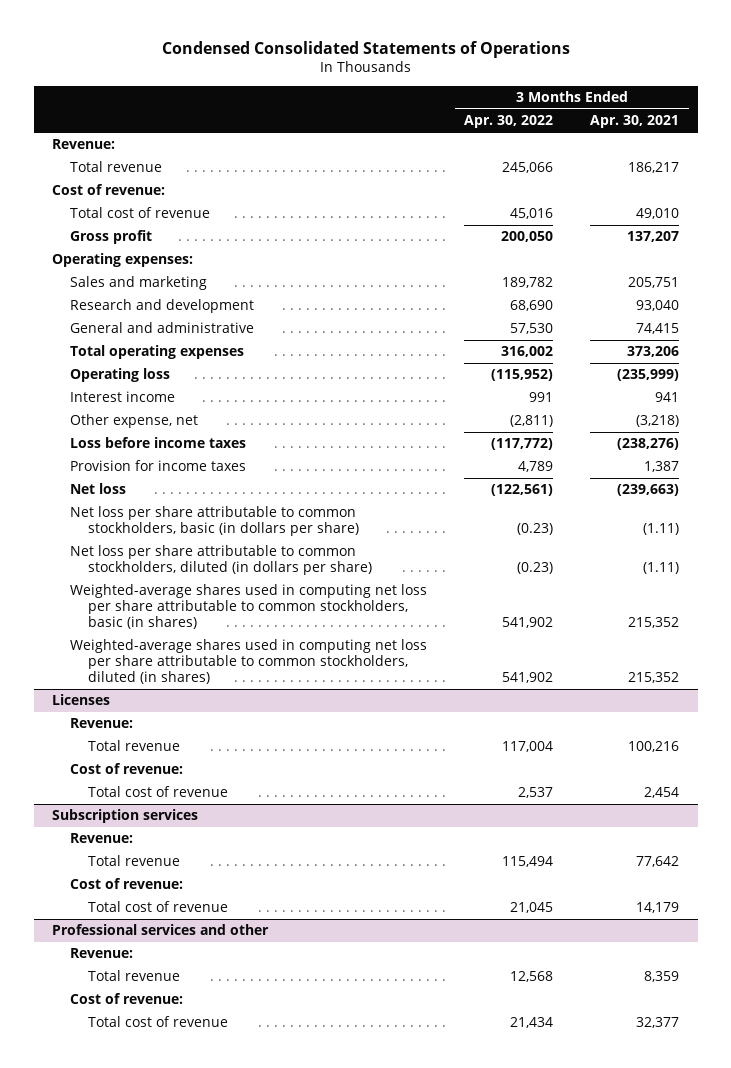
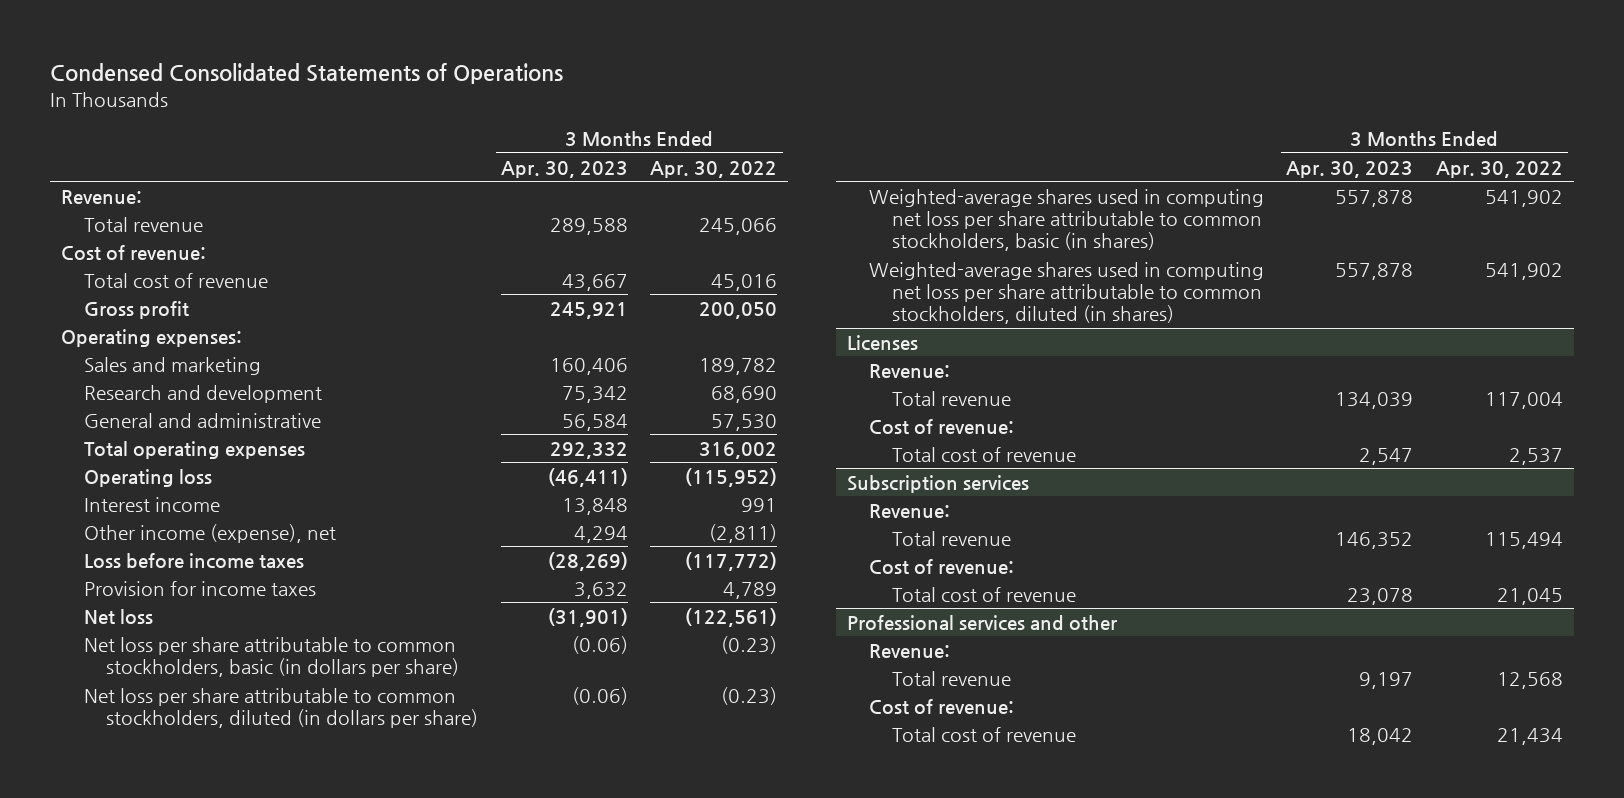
[590,115,680,129] Apr. 30, 2021 -> none
none -> [501,160,629,178] Apr. 30, 2023
[70,414,199,429] Other expense, net -> [83,523,336,543] Other income (expense), net

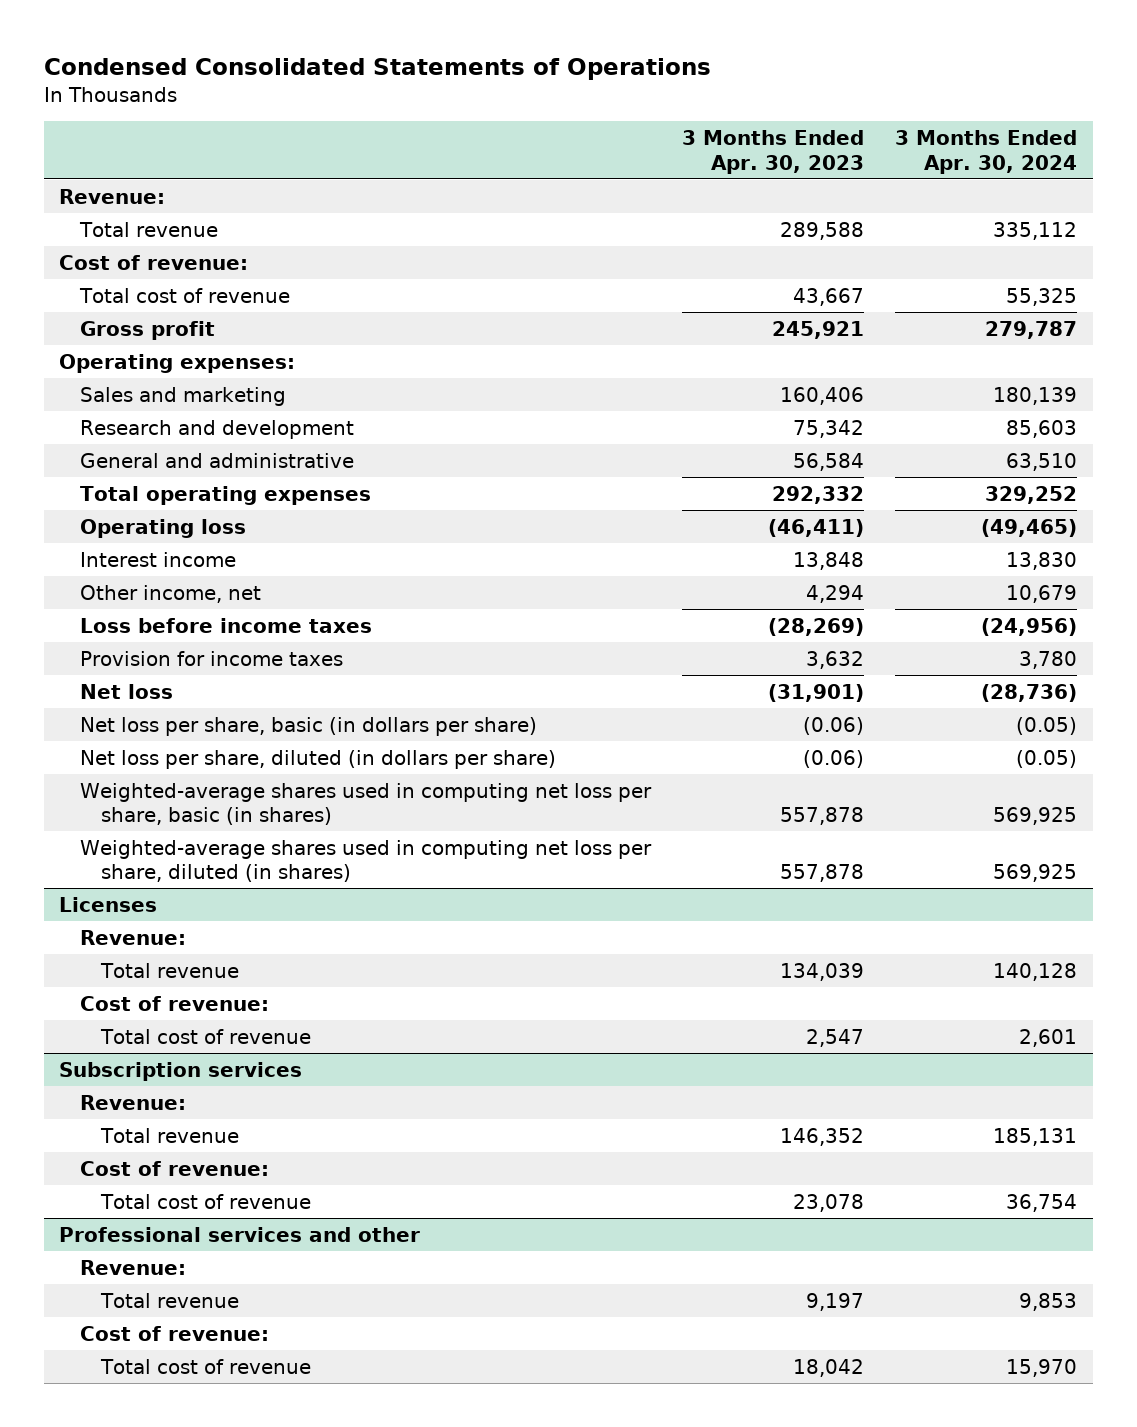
[650,160,778,178] Apr. 30, 2022 -> none
none -> [895,129,1078,174] 3 Months Ended Apr. 30, 2024
[83,523,336,543] Other income (expense), net -> [80,584,262,603] Other income, net
[83,636,460,677] Net loss per share attributable to common stockholders, basic (in dollars per share) -> [80,716,538,736] Net loss per share, basic (in dollars per share)
[83,687,479,728] Net loss per share attributable to common stockholders, diluted (in dollars per share) -> [80,749,557,769] Net loss per share, diluted (in dollars per share)
[869,188,1265,252] Weighted-average shares used in computing net loss per share attributable to common stockholders, basic (in shares) -> [80,782,653,826] Weighted-average shares used in computing net loss per share, basic (in shares)
[869,261,1265,325] Weighted-average shares used in computing net loss per share attributable to common stockholders, diluted (in shares) -> [80,839,653,883] Weighted-average shares used in computing net loss per share, diluted (in shares)

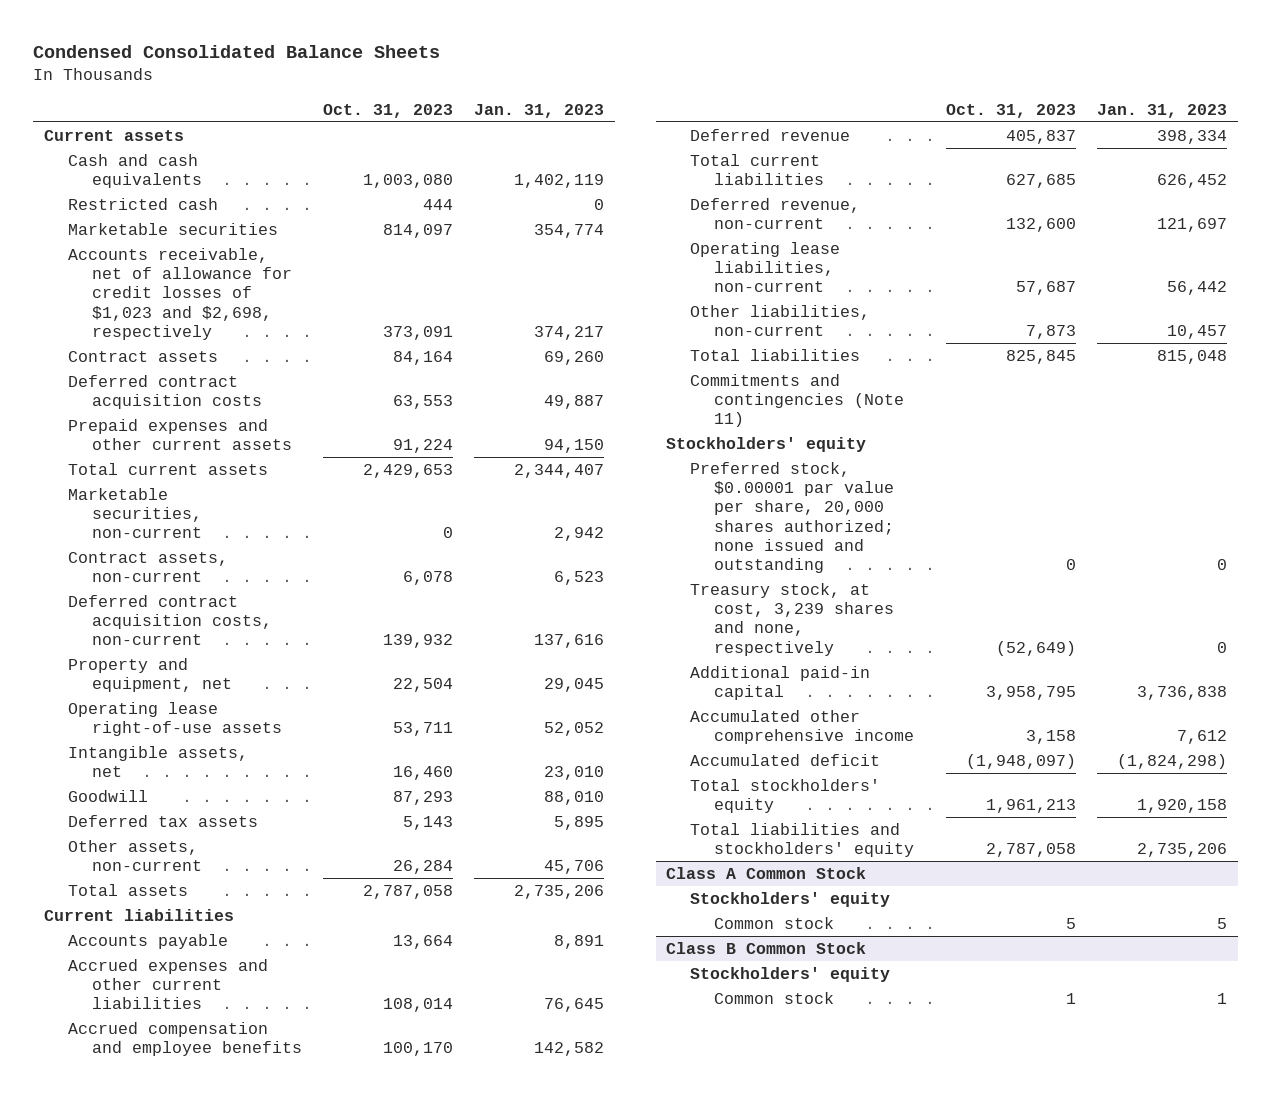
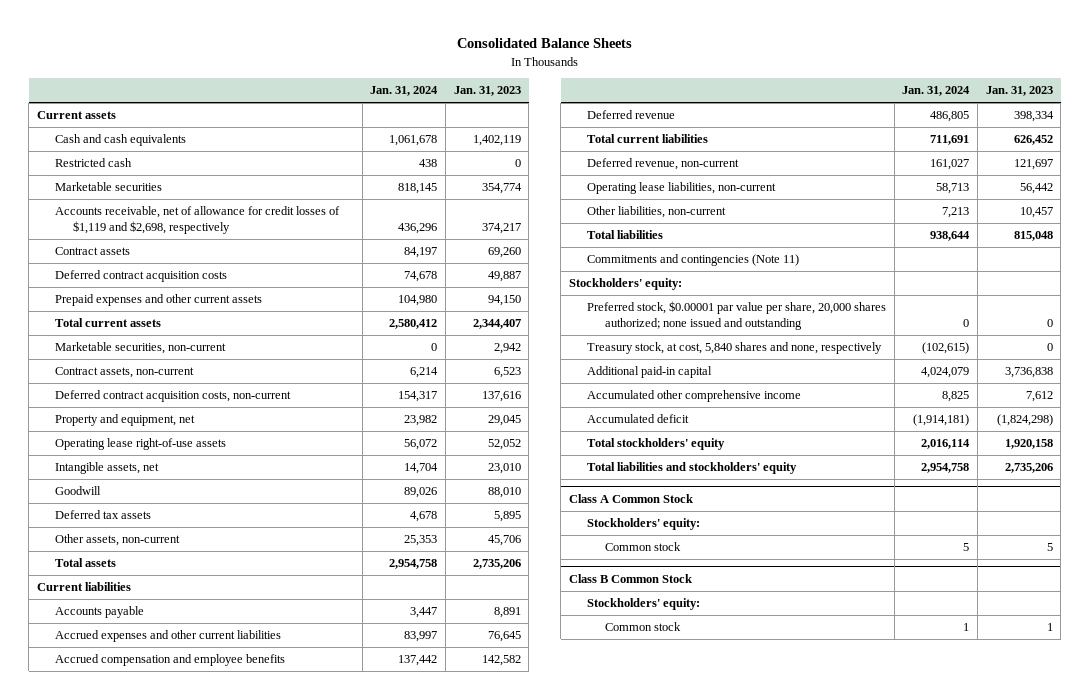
[33,45,441,59] Condensed Consolidated Balance Sheets -> [456,38,632,49] Consolidated Balance Sheets
[323,103,454,118] Oct. 31, 2023 -> none
none -> [370,86,439,97] Jan. 31, 2024
[67,247,292,340] Accounts receivable, net of allowance for credit losses of $1,023 and $2,698, respectively -> [54,206,340,235] Accounts receivable, net of allowance for credit losses of $1,119 and $2,698, respectively
[666,436,867,452] Stockholders' equity -> [568,278,682,291] Stockholders' equity:
[690,582,895,656] Treasury stock, at cost, 3,239 shares and none, respectively -> [586,342,882,355] Treasury stock, at cost, 5,840 shares and none, respectively
[690,891,891,907] Stockholders' equity -> [586,518,700,531] Stockholders' equity:
[690,966,891,982] Stockholders' equity -> [586,598,700,611] Stockholders' equity:

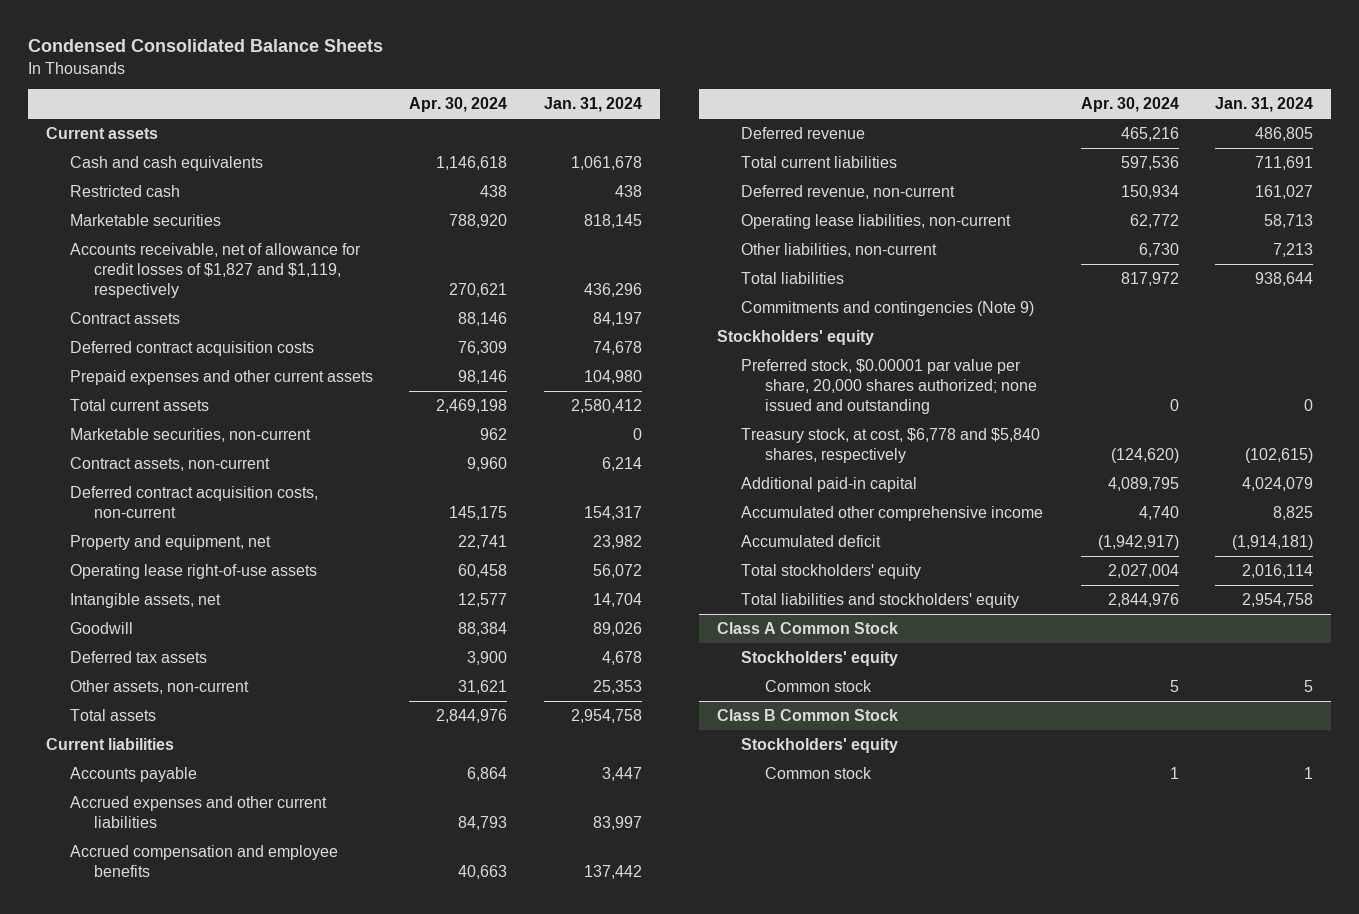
[456,38,632,49] Consolidated Balance Sheets -> [27,39,383,53] Condensed Consolidated Balance Sheets
[453,86,521,97] Jan. 31, 2023 -> none
none -> [409,97,508,113] Apr. 30, 2024
[54,206,340,235] Accounts receivable, net of allowance for credit losses of $1,119 and $2,698, respectively -> [69,242,361,298] Accounts receivable, net of allowance for credit losses of $1,827 and $1,119, respectively
[586,254,799,267] Commitments and contingencies (Note 11) -> [741,300,1035,316] Commitments and contingencies (Note 9)
[568,278,682,291] Stockholders' equity: -> [717,329,875,345] Stockholders' equity
[586,342,882,355] Treasury stock, at cost, 5,840 shares and none, respectively -> [741,427,1041,463] Treasury stock, at cost, $6,778 and $5,840 shares, respectively
[586,518,700,531] Stockholders' equity: -> [741,650,899,666] Stockholders' equity
[586,598,700,611] Stockholders' equity: -> [741,737,899,753] Stockholders' equity

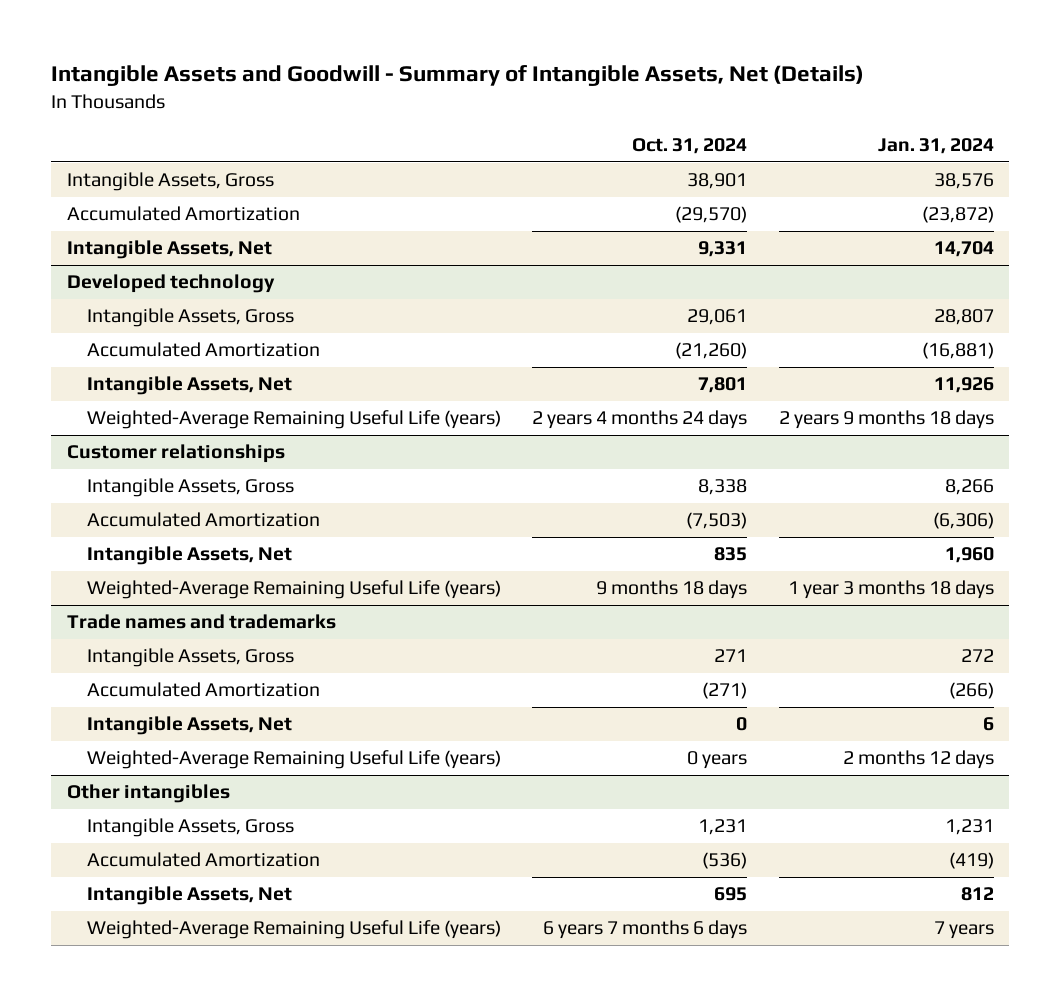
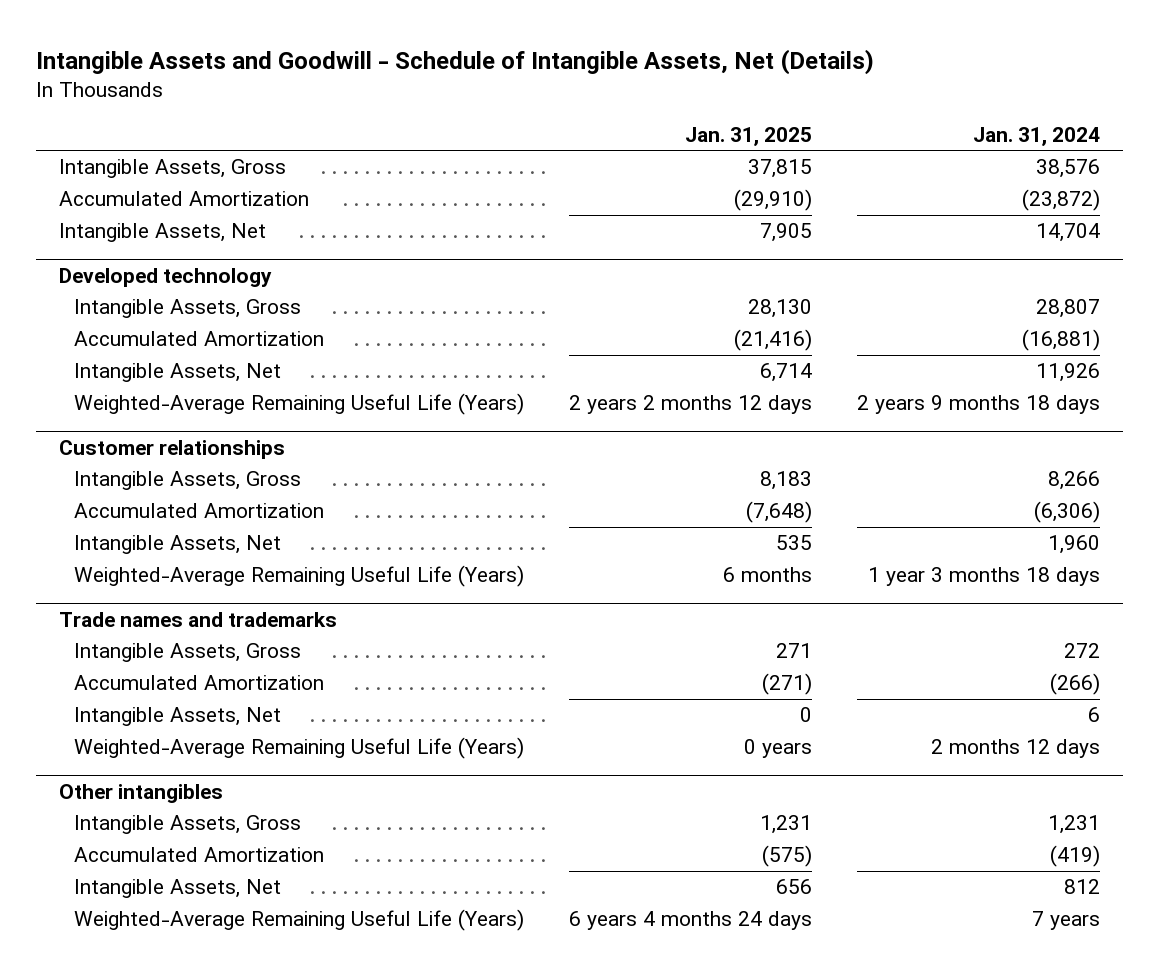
[51,65,865,87] Intangible Assets and Goodwill - Summary of Intangible Assets, Net (Details) -> [35,48,874,75] Intangible Assets and Goodwill - Schedule of Intangible Assets, Net (Details)
[632,137,748,154] Oct. 31, 2024 -> none
none -> [685,126,813,146] Jan. 31, 2025
[86,410,501,430] Weighted-Average Remaining Useful Life (years) -> [73,393,524,416] Weighted-Average Remaining Useful Life (Years)
[86,580,501,600] Weighted-Average Remaining Useful Life (years) -> [73,565,524,588] Weighted-Average Remaining Useful Life (Years)
[86,750,501,770] Weighted-Average Remaining Useful Life (years) -> [73,737,524,760] Weighted-Average Remaining Useful Life (Years)
[86,920,501,940] Weighted-Average Remaining Useful Life (years) -> [73,909,524,932] Weighted-Average Remaining Useful Life (Years)

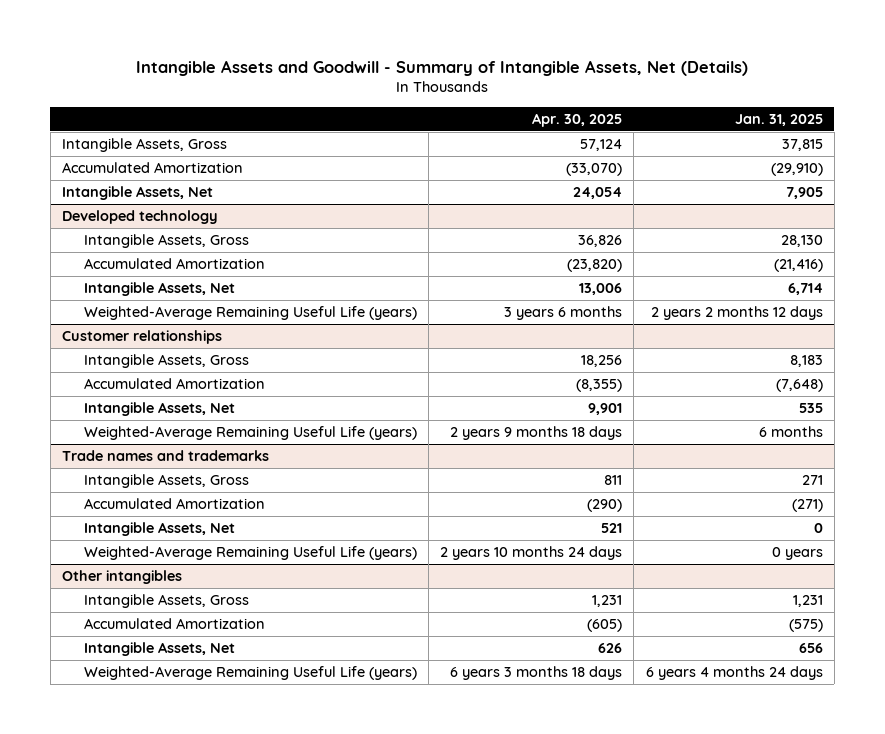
[35,48,874,75] Intangible Assets and Goodwill - Schedule of Intangible Assets, Net (Details) -> [136,59,749,76] Intangible Assets and Goodwill - Summary of Intangible Assets, Net (Details)
[973,126,1101,146] Jan. 31, 2024 -> none
none -> [532,112,623,127] Apr. 30, 2025
[73,393,524,416] Weighted-Average Remaining Useful Life (Years) -> [83,305,417,320] Weighted-Average Remaining Useful Life (years)
[73,565,524,588] Weighted-Average Remaining Useful Life (Years) -> [83,425,417,440] Weighted-Average Remaining Useful Life (years)
[73,737,524,760] Weighted-Average Remaining Useful Life (Years) -> [83,545,417,560] Weighted-Average Remaining Useful Life (years)
[73,909,524,932] Weighted-Average Remaining Useful Life (Years) -> [83,665,417,680] Weighted-Average Remaining Useful Life (years)

